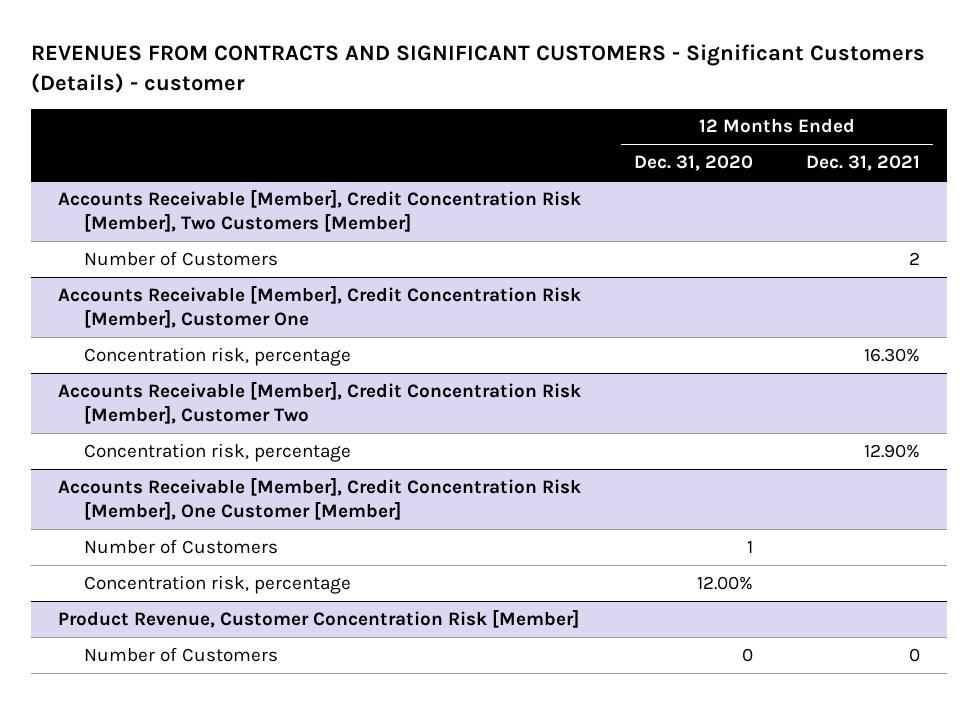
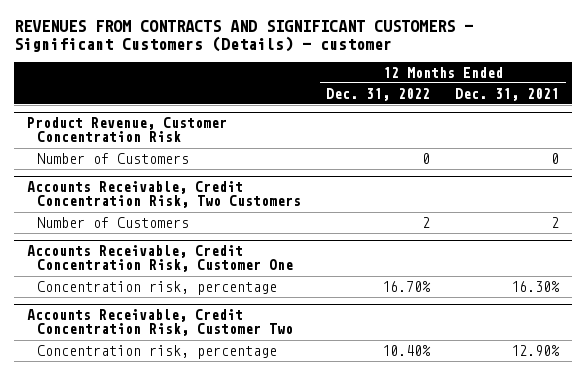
[633,155,753,172] Dec. 31, 2020 -> none
none -> [326,87,431,101] Dec. 31, 2022
none -> [26,117,227,143] Product Revenue, Customer Concentration Risk
none -> [37,152,190,164] Number of Customers
[57,188,581,232] Accounts Receivable [Member], Credit Concentration Risk [Member], Two Customers [Member] -> [26,181,302,209] Accounts Receivable, Credit Concentration Risk, Two Customers
[57,284,581,328] Accounts Receivable [Member], Credit Concentration Risk [Member], Customer One -> [26,245,294,273] Accounts Receivable, Credit Concentration Risk, Customer One
[57,380,581,424] Accounts Receivable [Member], Credit Concentration Risk [Member], Customer Two -> [26,309,294,337] Accounts Receivable, Credit Concentration Risk, Customer Two
[57,476,581,520] Accounts Receivable [Member], Credit Concentration Risk [Member], One Customer [Member] -> none
[83,538,278,554] Number of Customers -> none
[83,574,351,594] Concentration risk, percentage -> none
[57,608,579,628] Product Revenue, Customer Concentration Risk [Member] -> none
[83,646,278,662] Number of Customers -> none

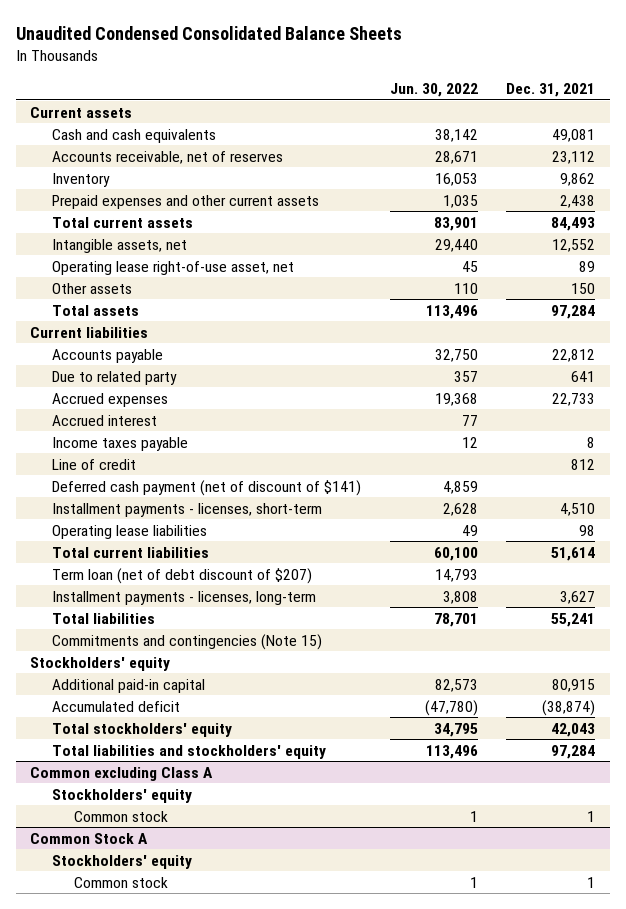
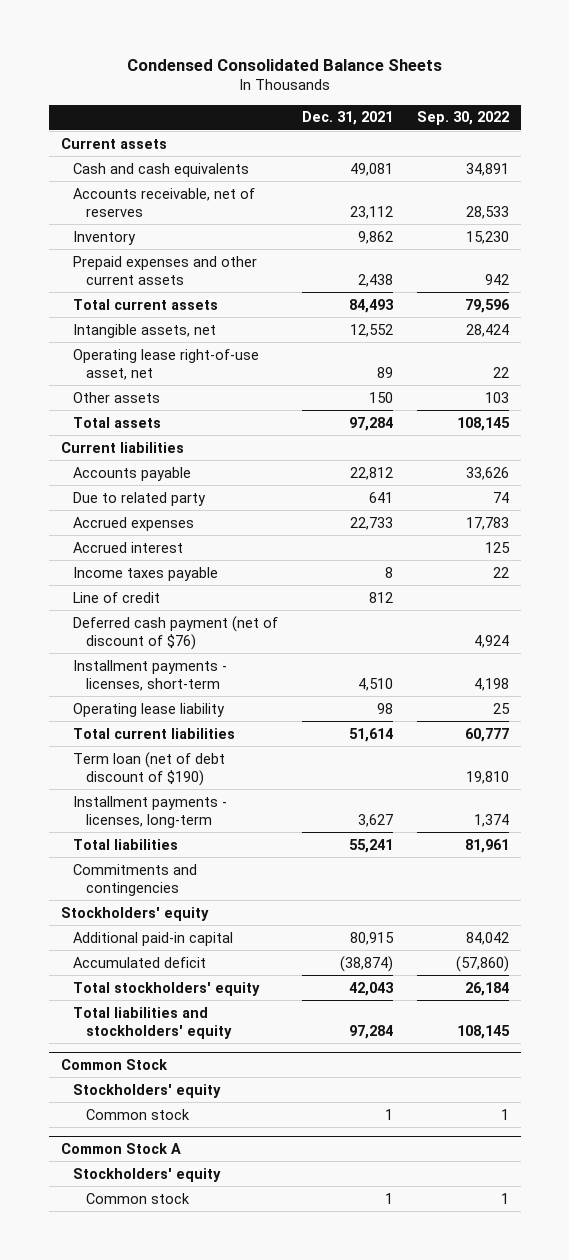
[15,26,402,41] Unaudited Condensed Consolidated Balance Sheets -> [126,59,442,72] Condensed Consolidated Balance Sheets
[389,82,478,97] Jun. 30, 2022 -> none
none -> [416,111,509,126] Sep. 30, 2022
[52,479,362,496] Deferred cash payment (net of discount of $141) -> [73,615,279,650] Deferred cash payment (net of discount of $76)
[52,524,208,539] Operating lease liabilities -> [73,702,226,717] Operating lease liability
[52,567,313,584] Term loan (net of debt discount of $207) -> [73,751,226,786] Term loan (net of debt discount of $190)
[52,633,323,650] Commitments and contingencies (Note 15) -> [73,863,198,896] Commitments and contingencies
[30,766,214,781] Common excluding Class A -> [60,1058,168,1070] Common Stock

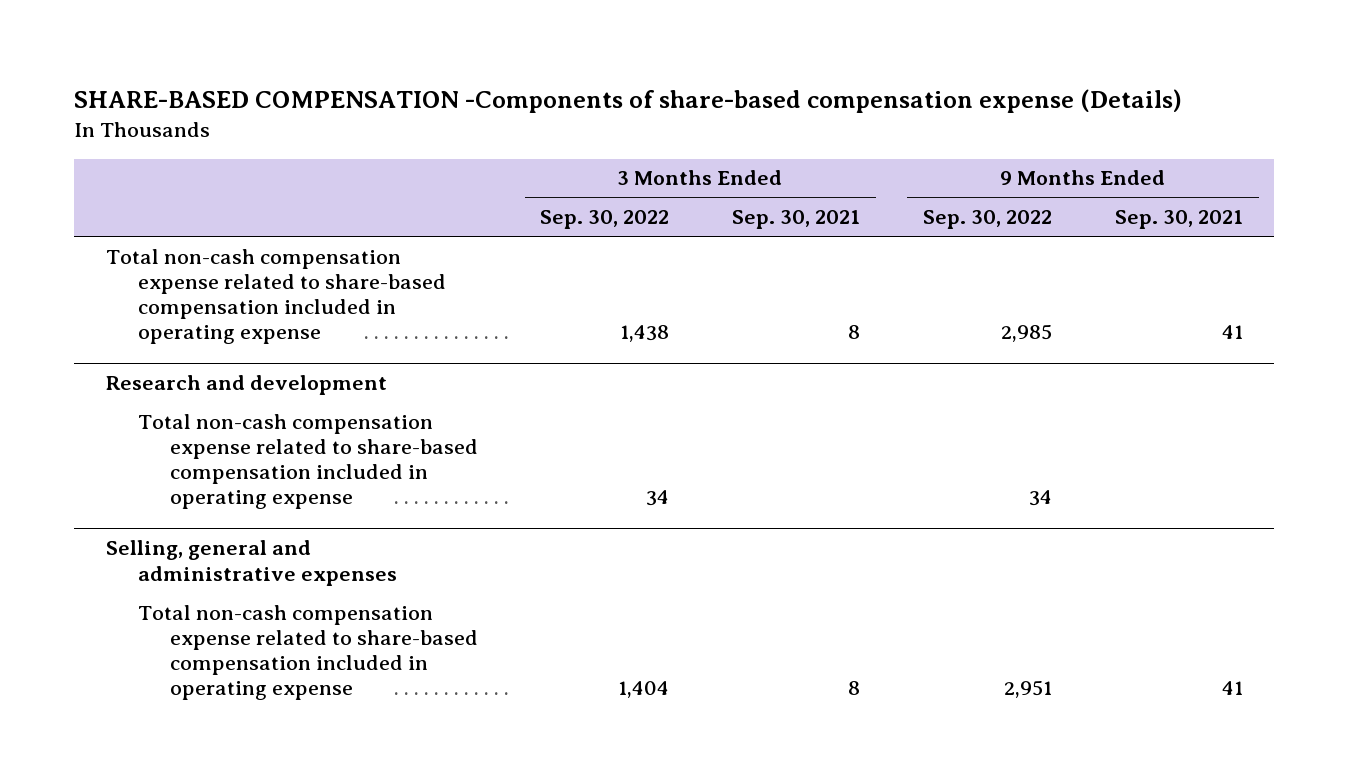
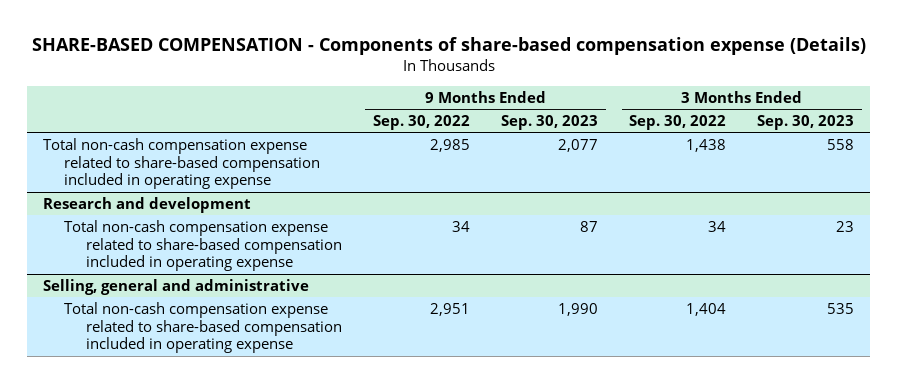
[74,88,1183,113] SHARE-BASED COMPENSATION -Components of share-based compensation expense (Details) -> [31,36,866,55] SHARE-BASED COMPENSATION - Components of share-based compensation expense (Details)
[732,210,861,230] Sep. 30, 2021 -> none
[1114,210,1243,230] Sep. 30, 2021 -> none
none -> [501,114,599,130] Sep. 30, 2023
none -> [757,114,855,130] Sep. 30, 2023
[105,540,397,586] Selling, general and administrative expenses -> [42,278,309,295] Selling, general and administrative

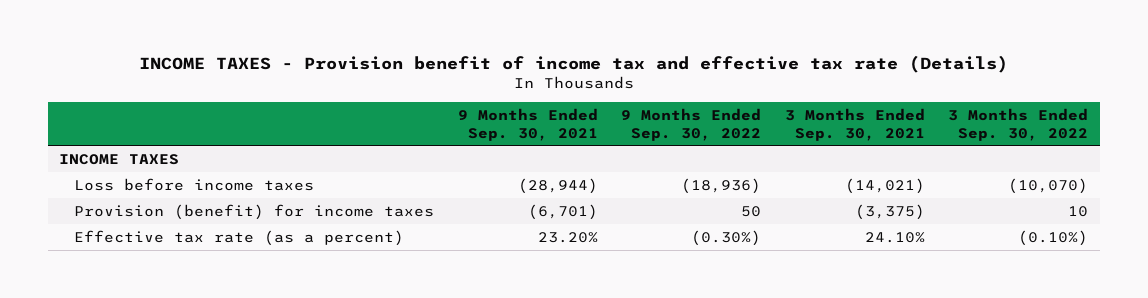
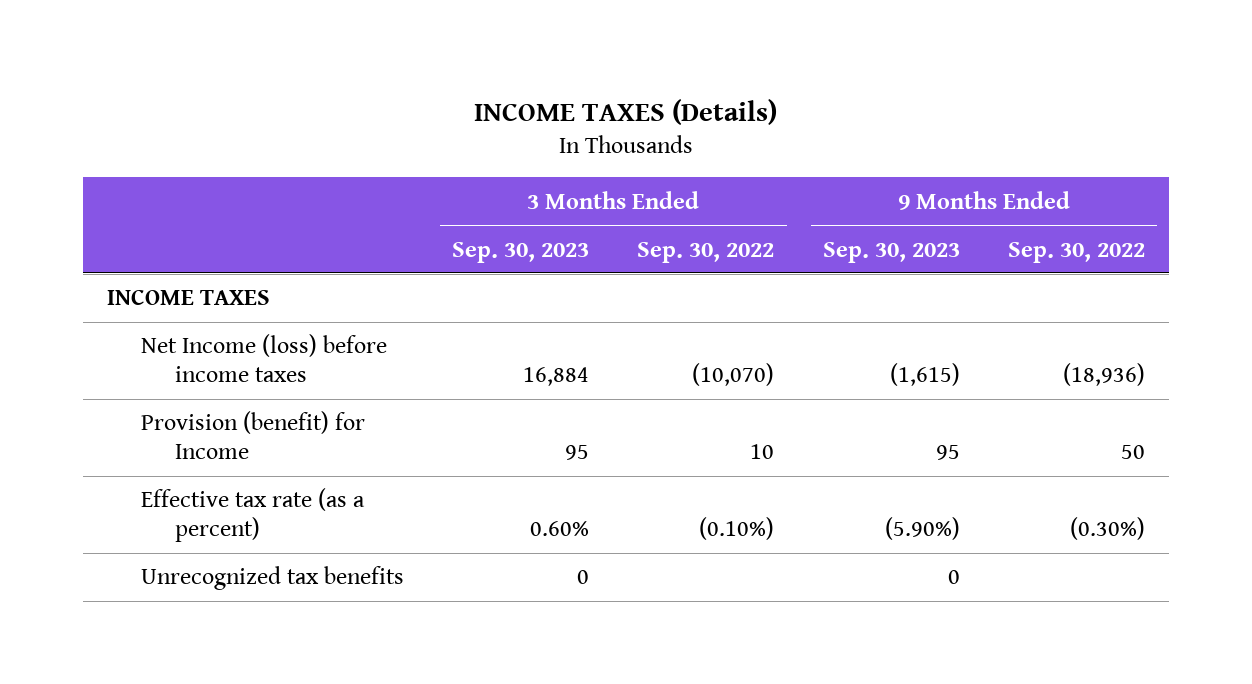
[138,55,1008,74] INCOME TAXES - Provision benefit of income tax and effective tax rate (Details) -> [473,98,777,125] INCOME TAXES (Details)
[457,108,598,141] 9 Months Ended Sep. 30, 2021 -> none
[784,108,925,141] 3 Months Ended Sep. 30, 2021 -> none
none -> [452,241,590,263] Sep. 30, 2023
none -> [822,241,960,263] Sep. 30, 2023
[74,177,315,191] Loss before income taxes -> [141,334,388,383] Net Income (loss) before income taxes
[74,203,435,220] Provision (benefit) for income taxes -> [141,411,366,460] Provision (benefit) for Income
none -> [141,566,405,591] Unrecognized tax benefits

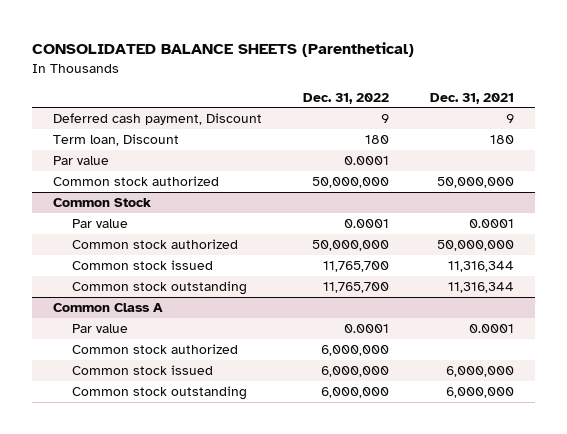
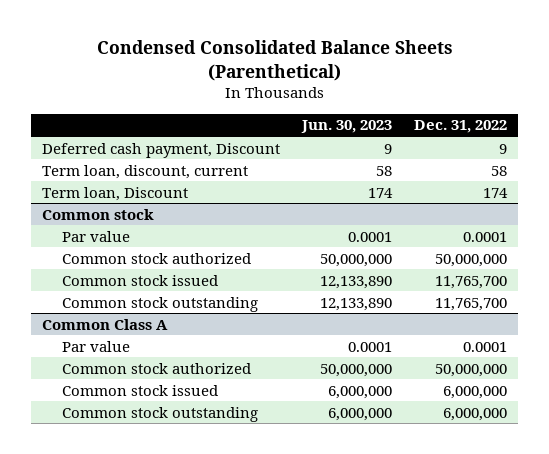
[32,41,415,57] CONSOLIDATED BALANCE SHEETS (Parenthetical) -> [96,40,453,81] Condensed Consolidated Balance Sheets (Parenthetical)
[430,92,515,104] Dec. 31, 2021 -> none
none -> [301,120,393,134] Jun. 30, 2023
[52,156,109,166] Par value -> none
[52,176,219,187] Common stock authorized -> none
none -> [41,164,248,179] Term loan, discount, current
[364,135,389,145] 180 -> [483,187,509,198] 174
[52,198,151,208] Common Stock -> [41,208,154,220] Common stock
[320,345,389,357] 6,000,000 -> [435,363,508,377] 50,000,000

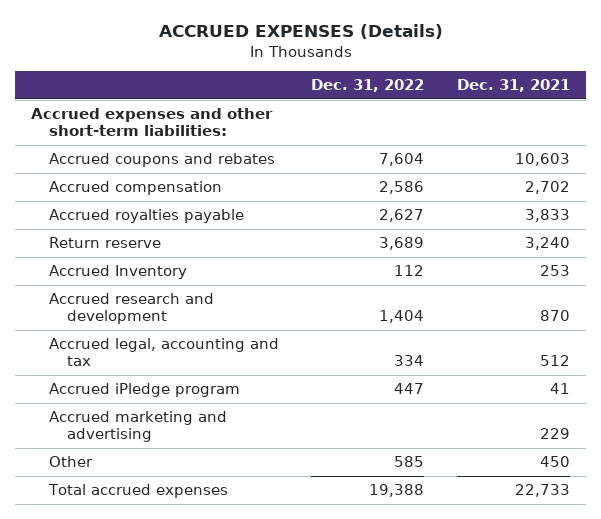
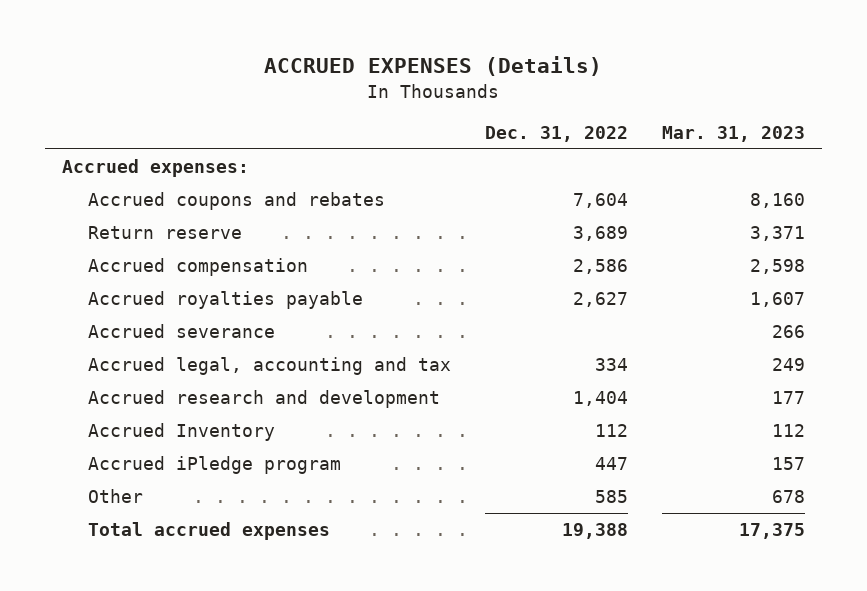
[456,79,570,93] Dec. 31, 2021 -> none
none -> [661,125,805,142] Mar. 31, 2023
[31,108,274,137] Accrued expenses and other short-term liabilities: -> [61,159,249,178] Accrued expenses:
[49,237,162,249] Return reserve -> [88,226,243,240] Return reserve
none -> [88,324,276,339] Accrued severance
[49,293,215,325] Accrued research and development -> [88,390,441,409] Accrued research and development
[49,265,188,280] Accrued Inventory -> [88,423,276,442] Accrued Inventory
[49,411,228,443] Accrued marketing and advertising -> none

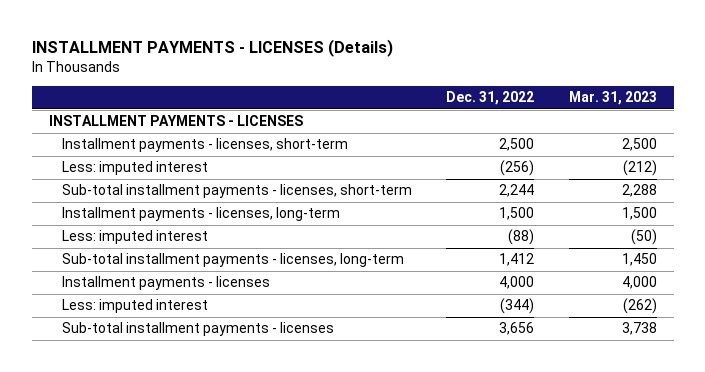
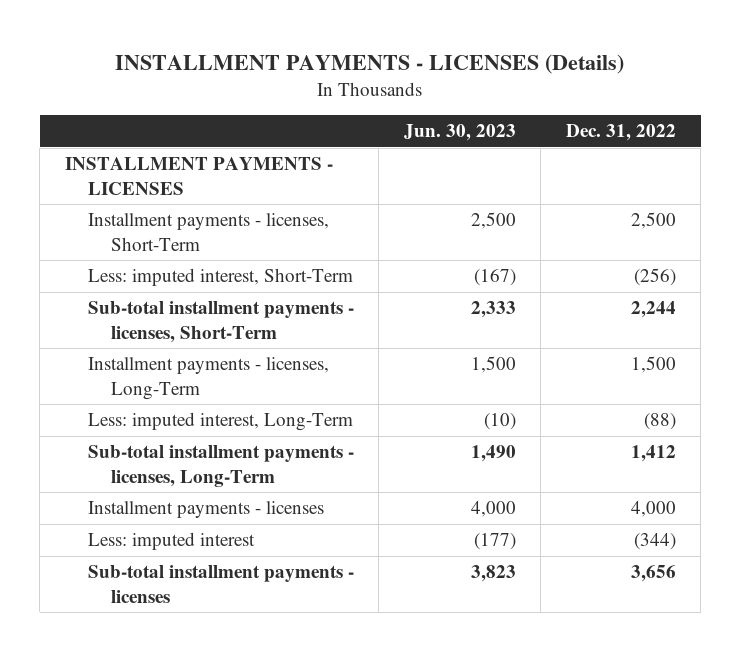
[568,91,657,106] Mar. 31, 2023 -> none
none -> [403,124,516,142] Jun. 30, 2023
[61,138,348,153] Installment payments - licenses, short-term -> [88,213,330,251] Installment payments - licenses, Short-Term
[61,161,208,176] Less: imputed interest -> [88,268,354,287] Less: imputed interest, Short-Term
[61,184,412,199] Sub-total installment payments - licenses, short-term -> [88,301,355,343] Sub-total installment payments - licenses, Short-Term
[61,207,340,222] Installment payments - licenses, long-term -> [88,357,330,400] Installment payments - licenses, Long-Term
[61,230,208,245] Less: imputed interest -> [88,412,354,432] Less: imputed interest, Long-Term
[61,253,404,268] Sub-total installment payments - licenses, long-term -> [88,445,355,487] Sub-total installment payments - licenses, Long-Term

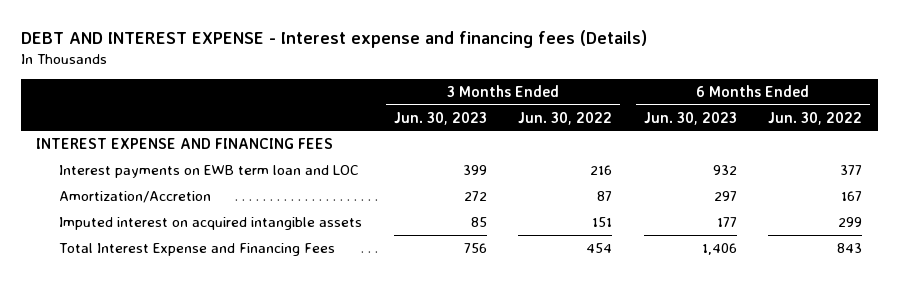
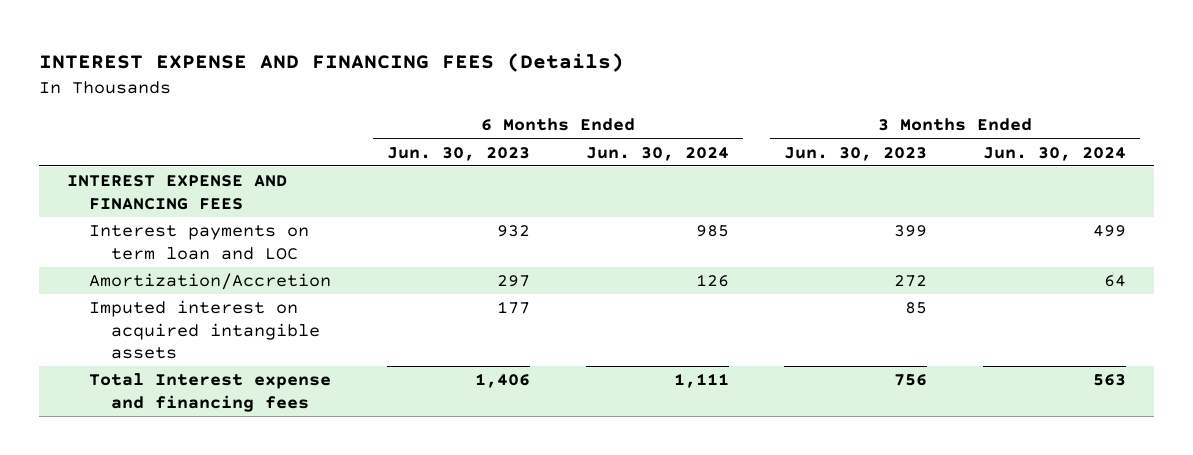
[20,29,647,48] DEBT AND INTEREST EXPENSE - Interest expense and financing fees (Details) -> [38,52,624,72] INTEREST EXPENSE AND FINANCING FEES (Details)
[518,111,613,125] Jun. 30, 2022 -> none
[768,111,863,125] Jun. 30, 2022 -> none
none -> [585,146,729,161] Jun. 30, 2024
none -> [983,146,1127,161] Jun. 30, 2024
[59,164,360,178] Interest payments on EWB term loan and LOC -> [88,225,309,260] Interest payments on term loan and LOC
[59,242,336,256] Total Interest Expense and Financing Fees -> [88,373,331,412] Total Interest expense and financing fees

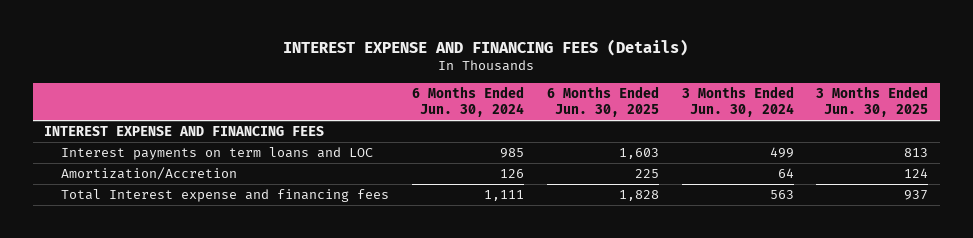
[386,146,530,161] Jun. 30, 2023 -> none
[784,146,928,161] Jun. 30, 2023 -> none
none -> [546,86,659,118] 6 Months Ended Jun. 30, 2025
none -> [816,86,929,118] 3 Months Ended Jun. 30, 2025
[88,225,309,260] Interest payments on term loan and LOC -> [61,147,374,161] Interest payments on term loans and LOC
[88,300,321,360] Imputed interest on acquired intangible assets -> none

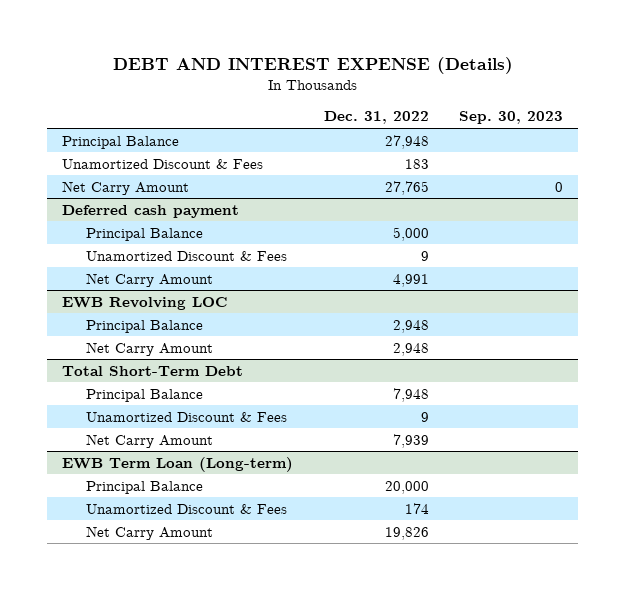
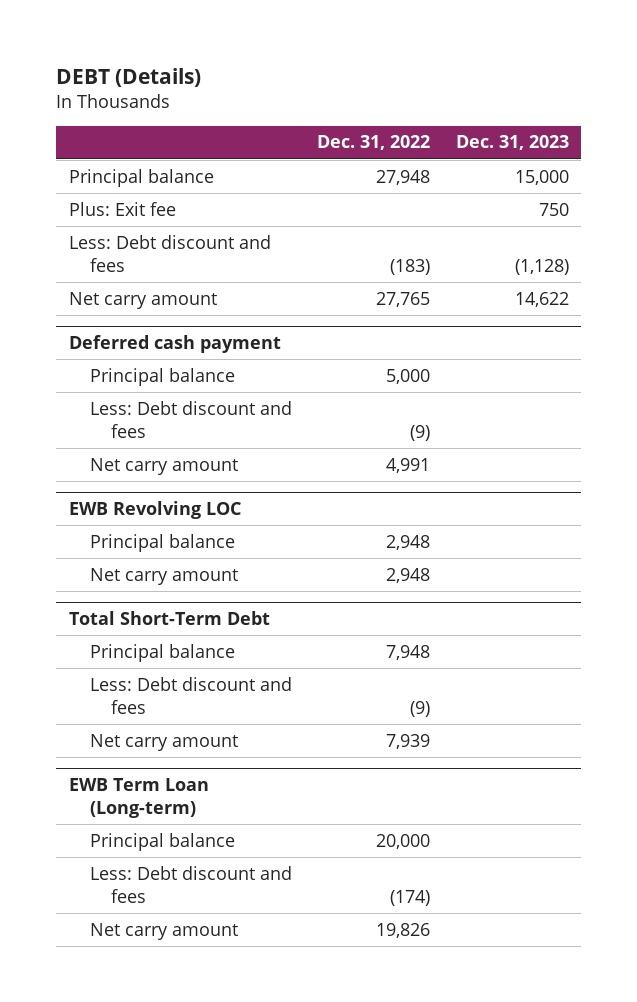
[112,56,513,74] DEBT AND INTEREST EXPENSE (Details) -> [55,67,201,87] DEBT (Details)
[459,111,564,125] Sep. 30, 2023 -> none
none -> [455,135,569,151] Dec. 31, 2023
[61,135,179,149] Principal Balance -> [68,168,214,187] Principal balance
none -> [68,201,176,216] Plus: Exit fee
[61,158,263,169] Unamortized Discount & Fees -> [68,234,271,272] Less: Debt discount and fees
[404,158,429,169] 183 -> [390,258,431,275] (183)
[61,180,189,195] Net Carry Amount -> [68,291,217,309] Net carry amount
[85,227,203,241] Principal Balance -> [89,367,235,386] Principal balance
[85,250,287,261] Unamortized Discount & Fees -> [89,400,292,438] Less: Debt discount and fees
[420,250,429,261] 9 -> [410,424,431,441] (9)
[85,272,213,287] Net Carry Amount -> [89,457,238,475] Net carry amount
[85,319,203,333] Principal Balance -> [89,533,235,552] Principal balance
[85,341,213,356] Net Carry Amount -> [89,567,238,585] Net carry amount
[85,388,203,402] Principal Balance -> [89,643,235,662] Principal balance
[85,411,287,422] Unamortized Discount & Fees -> [89,676,292,714] Less: Debt discount and fees
[420,411,429,422] 9 -> [410,700,431,717] (9)
[85,433,213,448] Net Carry Amount -> [89,733,238,751] Net carry amount
[85,480,203,494] Principal Balance -> [89,832,235,851] Principal balance
[85,503,287,514] Unamortized Discount & Fees -> [89,865,292,903] Less: Debt discount and fees
[404,502,429,514] 174 -> [390,889,431,906] (174)
[85,525,213,540] Net Carry Amount -> [89,922,238,940] Net carry amount

